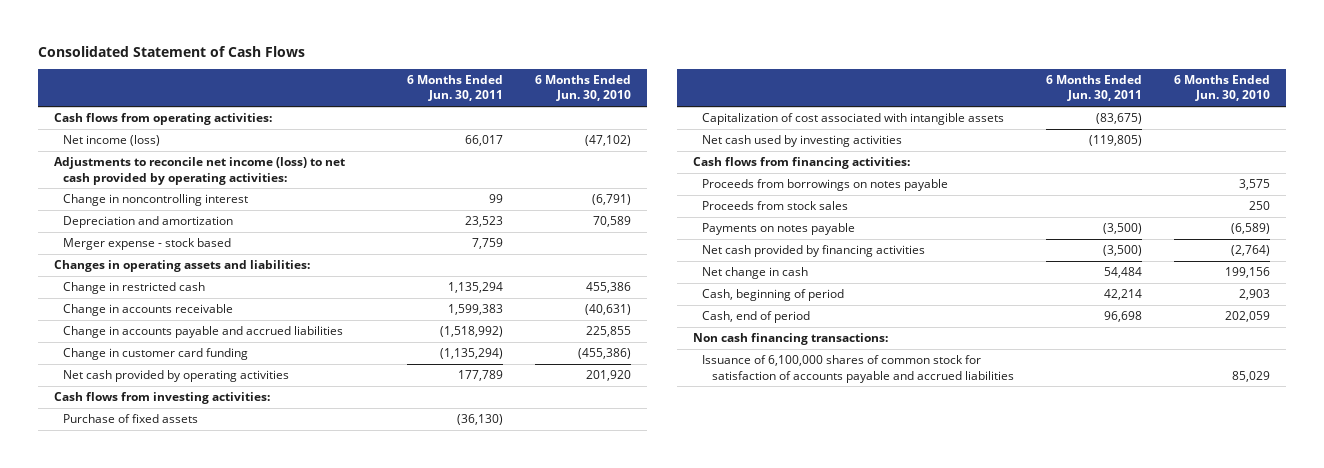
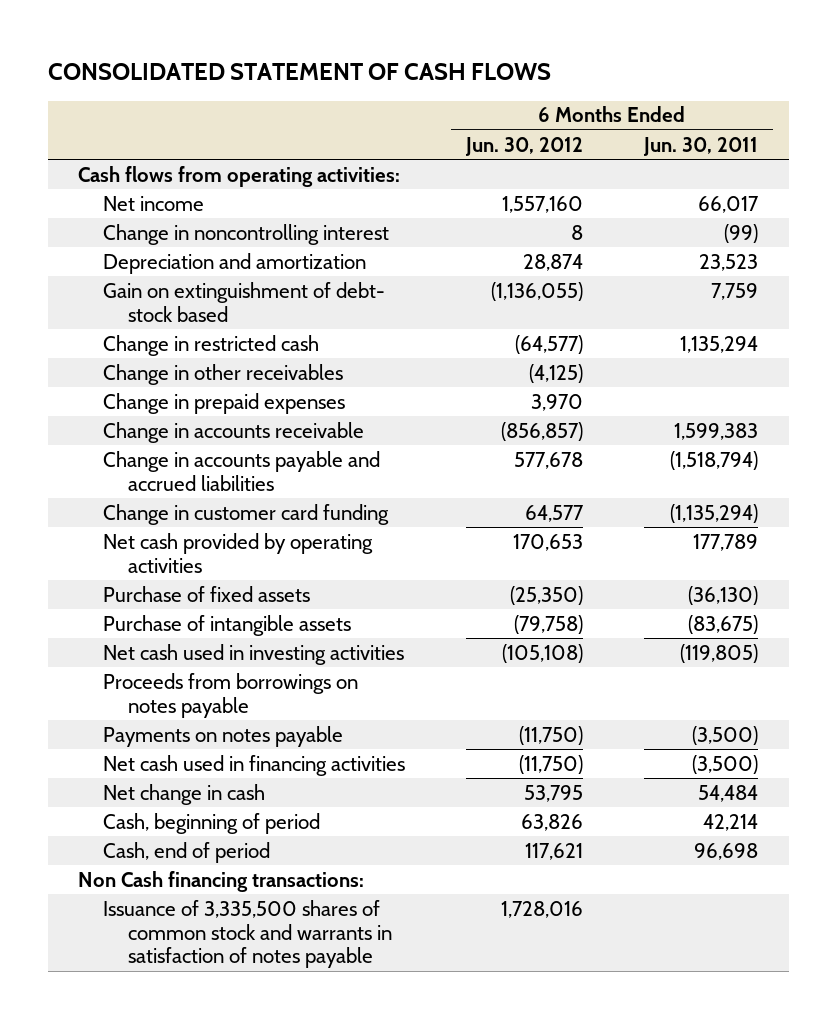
[37,45,305,57] Consolidated Statement of Cash Flows -> [47,62,551,80] CONSOLIDATED STATEMENT OF CASH FLOWS
[534,74,631,102] 6 Months Ended Jun. 30, 2010 -> none
none -> [465,136,584,156] Jun. 30, 2012
[54,157,346,185] Adjustments to reconcile net income (loss) to net cash provided by operating activities: -> none
[63,135,161,147] Net income (loss) -> [102,195,204,211] Net income
[488,194,503,204] 99 -> [724,223,759,243] (99)
[54,260,311,273] Changes in operating assets and liabilities: -> none
[63,238,232,251] Merger expense - stock based -> [102,281,385,322] Gain on extinguishment of debt- stock based
none -> [102,363,343,385] Change in other receivables
none -> [102,392,345,414] Change in prepaid expenses
[439,326,503,338] (1,518,992) -> [670,450,759,470] (1,518,794)
[54,392,271,405] Cash flows from investing activities: -> none
[693,157,911,170] Cash flows from financing activities: -> none
[702,113,1005,126] Capitalization of cost associated with intangible assets -> [102,614,351,636] Purchase of intangible assets
[702,135,903,148] Net cash used by investing activities -> [102,643,404,665] Net cash used in investing activities
[702,201,849,211] Proceeds from stock sales -> none
[702,245,926,258] Net cash provided by financing activities -> [102,754,405,776] Net cash used in financing activities
[702,355,1014,383] Issuance of 6,100,000 shares of common stock for satisfaction of accounts payable and accrued liabilities -> none
[693,333,889,346] Non cash financing transactions: -> [78,870,365,892] Non Cash financing transactions:
none -> [102,899,392,969] Issuance of 3,335,500 shares of common stock and warrants in satisfaction of notes payable

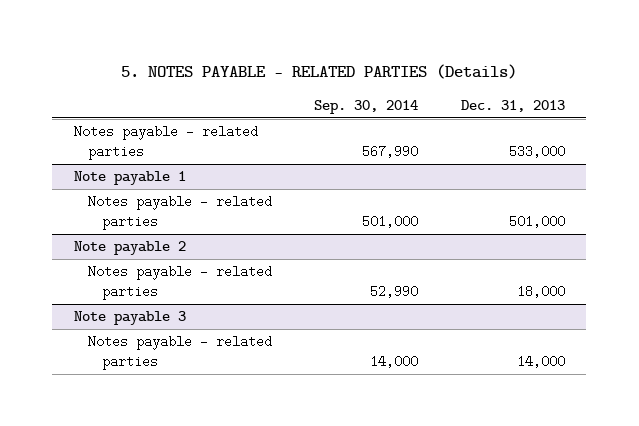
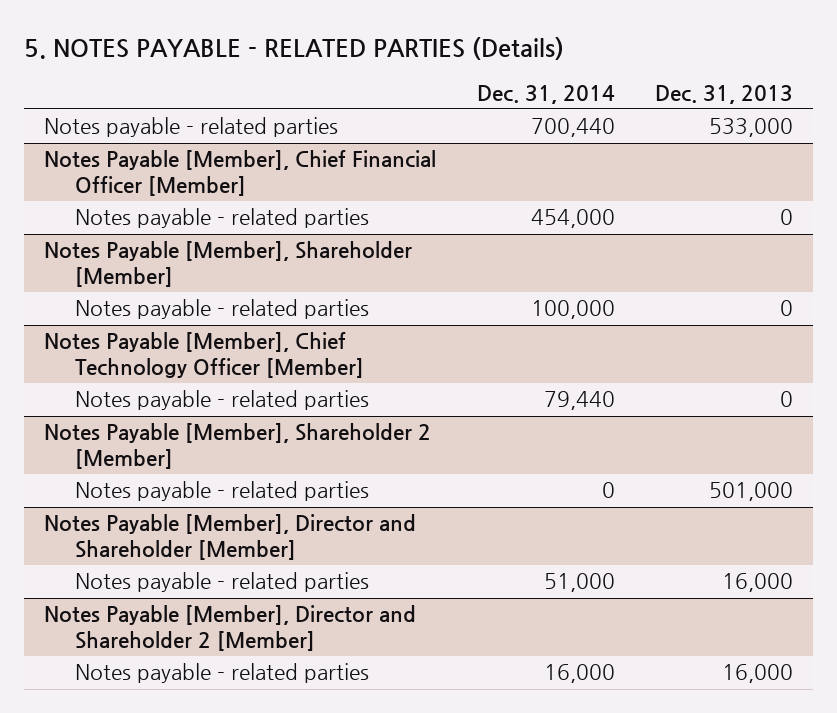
[314,100,419,115] Sep. 30, 2014 -> none
none -> [476,84,615,104] Dec. 31, 2014
[73,171,186,186] Note payable 1 -> none
none -> [44,150,437,197] Notes Payable [Member], Chief Financial Officer [Member]
none -> [75,208,370,229] Notes payable - related parties
none -> [44,241,413,288] Notes Payable [Member], Shareholder [Member]
none -> [75,299,370,320] Notes payable - related parties
none -> [44,332,365,379] Notes Payable [Member], Chief Technology Officer [Member]
none -> [75,390,370,411] Notes payable - related parties
none -> [44,423,432,470] Notes Payable [Member], Shareholder 2 [Member]
[73,241,186,256] Note payable 2 -> none
[73,311,186,326] Note payable 3 -> none
none -> [44,514,417,561] Notes Payable [Member], Director and Shareholder [Member]
[516,285,565,299] 18,000 -> [721,573,793,593] 16,000
none -> [44,605,417,652] Notes Payable [Member], Director and Shareholder 2 [Member]
[516,355,565,369] 14,000 -> [721,664,793,684] 16,000

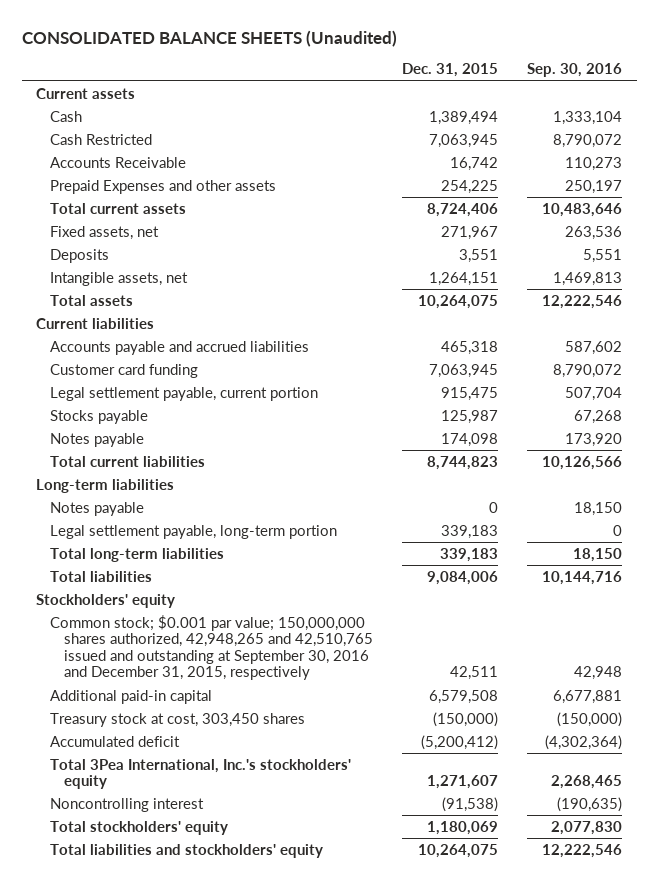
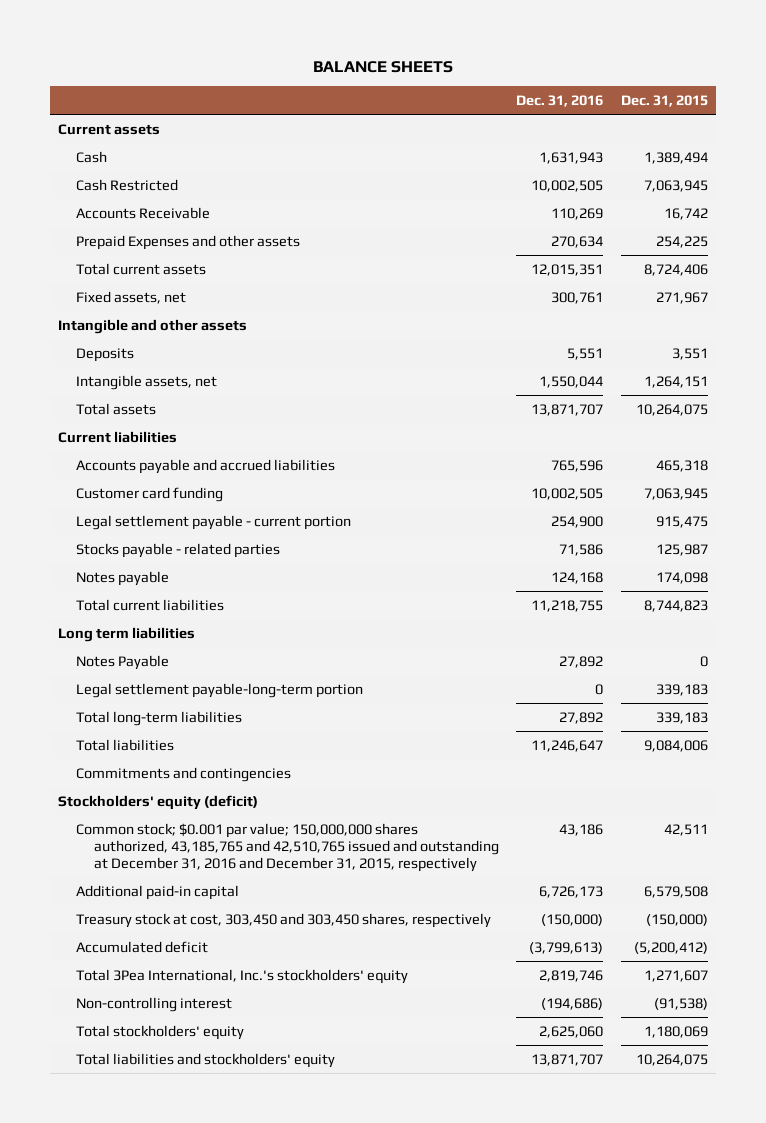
[21,29,397,47] CONSOLIDATED BALANCE SHEETS (Unaudited) -> [312,60,453,73] BALANCE SHEETS
[527,63,623,78] Sep. 30, 2016 -> none
none -> [516,94,604,107] Dec. 31, 2016
none -> [58,318,248,334] Intangible and other assets
[50,386,319,401] Legal settlement payable, current portion -> [76,514,352,530] Legal settlement payable - current portion
[50,409,149,424] Stocks payable -> [76,542,281,558] Stocks payable - related parties
[36,478,175,493] Long-term liabilities -> [58,626,196,642] Long term liabilities
[50,501,145,516] Notes payable -> [76,654,170,670] Notes Payable
[50,524,338,539] Legal settlement payable, long-term portion -> [76,682,364,698] Legal settlement payable-long-term portion
none -> [76,766,292,782] Commitments and contingencies
[36,593,176,608] Stockholders' equity -> [58,794,259,810] Stockholders' equity (deficit)
[50,614,374,681] Common stock; $0.001 par value; 150,000,000 shares authorized, 42,948,265 and 42,510,765 issued and outstanding at September 30, 2016 and December 31, 2015, respectively -> [76,822,500,873] Common stock; $0.001 par value; 150,000,000 shares authorized, 43,185,765 and 42,510,765 issued and outstanding at December 31, 2016 and December 31, 2015, respectively
[50,712,306,727] Treasury stock at cost, 303,450 shares -> [76,912,492,928] Treasury stock at cost, 303,450 and 303,450 shares, respectively
[50,797,205,812] Noncontrolling interest -> [76,996,233,1012] Non-controlling interest

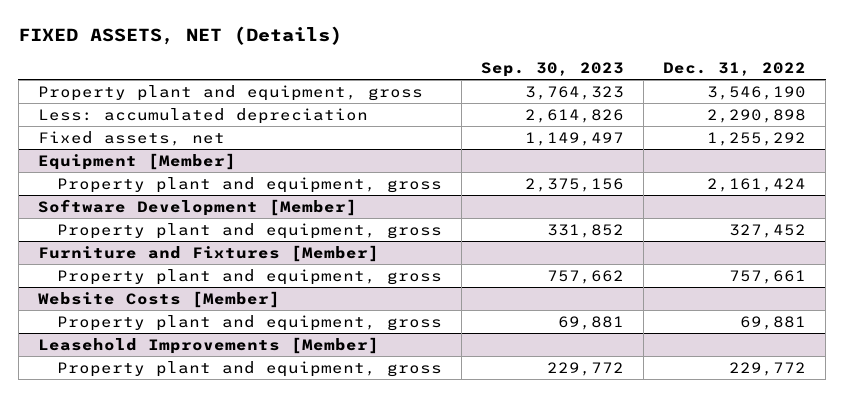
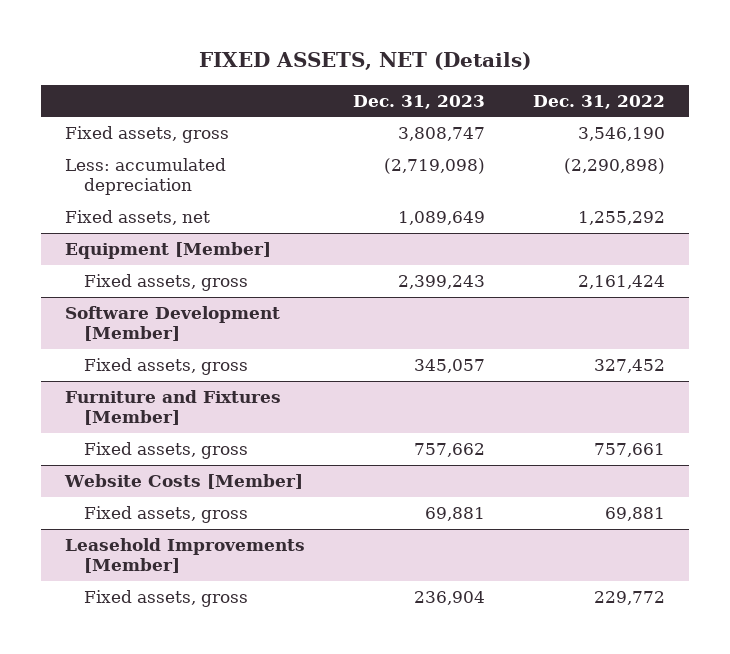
[481,62,625,78] Sep. 30, 2023 -> none
none -> [352,94,485,109] Dec. 31, 2023
[37,84,423,101] Property plant and equipment, gross -> [64,126,229,144] Fixed assets, gross
[707,108,807,123] 2,290,898 -> [564,158,666,175] (2,290,898)
[57,176,443,193] Property plant and equipment, gross -> [83,274,248,292] Fixed assets, gross
[57,222,443,239] Property plant and equipment, gross -> [83,358,248,376] Fixed assets, gross
[57,268,443,285] Property plant and equipment, gross -> [83,442,248,460] Fixed assets, gross
[57,314,443,331] Property plant and equipment, gross -> [83,506,248,524] Fixed assets, gross
[57,360,443,377] Property plant and equipment, gross -> [83,590,248,608] Fixed assets, gross

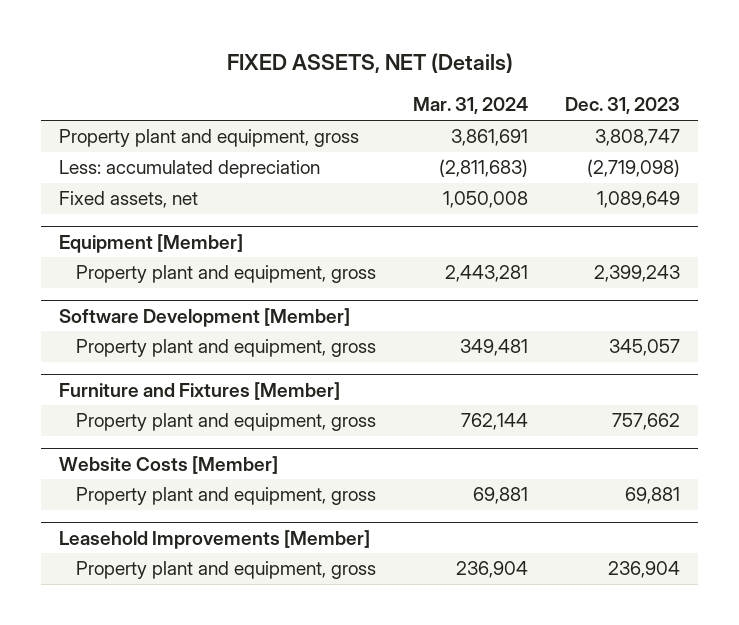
[533,94,666,109] Dec. 31, 2022 -> none
none -> [412,97,528,115] Mar. 31, 2024
[64,126,229,144] Fixed assets, gross -> [59,129,360,148] Property plant and equipment, gross
[83,274,248,292] Fixed assets, gross -> [75,265,376,284] Property plant and equipment, gross
[83,358,248,376] Fixed assets, gross -> [75,339,376,358] Property plant and equipment, gross
[83,442,248,460] Fixed assets, gross -> [75,413,376,432] Property plant and equipment, gross
[83,506,248,524] Fixed assets, gross -> [75,487,376,506] Property plant and equipment, gross
[83,590,248,608] Fixed assets, gross -> [75,561,376,580] Property plant and equipment, gross

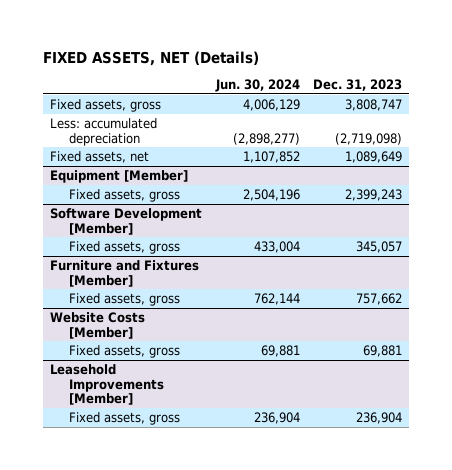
[412,97,528,115] Mar. 31, 2024 -> none
none -> [214,79,300,93] Jun. 30, 2024
[59,129,360,148] Property plant and equipment, gross -> [50,98,162,112] Fixed assets, gross
[75,265,376,284] Property plant and equipment, gross -> [69,188,181,202] Fixed assets, gross
[75,339,376,358] Property plant and equipment, gross -> [69,240,181,254] Fixed assets, gross
[75,413,376,432] Property plant and equipment, gross -> [69,292,181,306] Fixed assets, gross
[75,487,376,506] Property plant and equipment, gross -> [69,344,181,358] Fixed assets, gross
[75,561,376,580] Property plant and equipment, gross -> [69,411,181,425] Fixed assets, gross

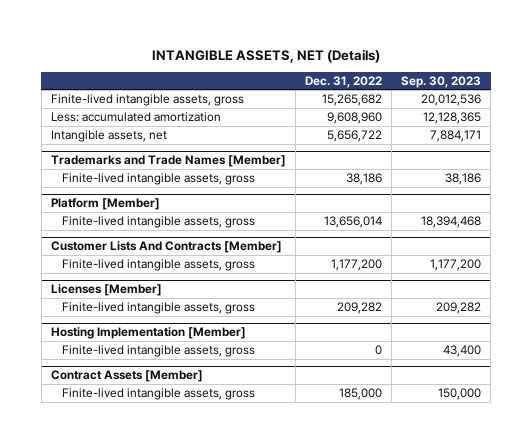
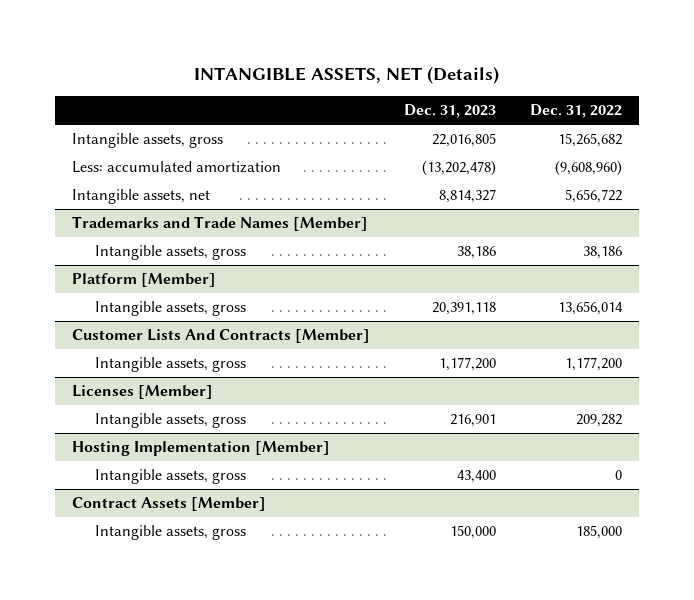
[401,75,482,88] Sep. 30, 2023 -> none
none -> [404,104,497,119] Dec. 31, 2023
[50,93,244,106] Finite-lived intangible assets, gross -> [72,133,224,149] Intangible assets, gross
[327,111,383,124] 9,608,960 -> [554,160,622,177] (9,608,960)
[61,172,255,185] Finite-lived intangible assets, gross -> [94,245,246,261] Intangible assets, gross
[61,215,255,228] Finite-lived intangible assets, gross -> [94,301,246,317] Intangible assets, gross
[61,258,255,271] Finite-lived intangible assets, gross -> [94,357,246,373] Intangible assets, gross
[61,301,255,314] Finite-lived intangible assets, gross -> [94,413,246,429] Intangible assets, gross
[61,344,255,357] Finite-lived intangible assets, gross -> [94,469,246,485] Intangible assets, gross
[61,387,255,400] Finite-lived intangible assets, gross -> [94,525,246,541] Intangible assets, gross

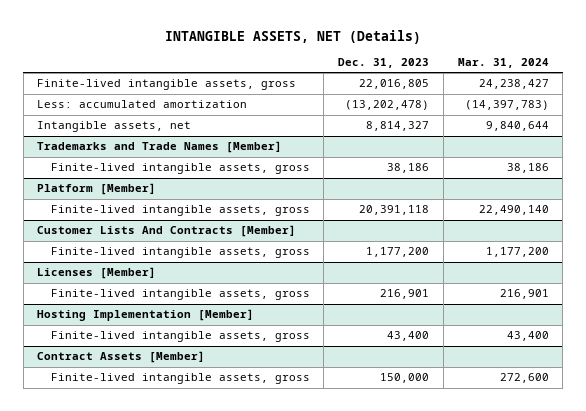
[529,104,622,119] Dec. 31, 2022 -> none
none -> [457,58,549,69] Mar. 31, 2024
[72,133,224,149] Intangible assets, gross -> [37,79,297,91] Finite-lived intangible assets, gross
[94,245,246,261] Intangible assets, gross -> [50,163,310,175] Finite-lived intangible assets, gross
[94,301,246,317] Intangible assets, gross -> [50,205,310,217] Finite-lived intangible assets, gross
[94,357,246,373] Intangible assets, gross -> [50,247,310,259] Finite-lived intangible assets, gross
[94,413,246,429] Intangible assets, gross -> [50,289,310,301] Finite-lived intangible assets, gross
[94,469,246,485] Intangible assets, gross -> [50,331,310,343] Finite-lived intangible assets, gross
[94,525,246,541] Intangible assets, gross -> [50,373,310,385] Finite-lived intangible assets, gross

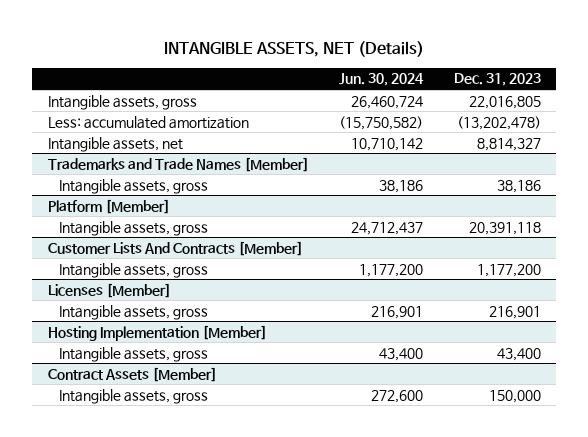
[457,58,549,69] Mar. 31, 2024 -> none
none -> [339,73,425,87] Jun. 30, 2024
[37,79,297,91] Finite-lived intangible assets, gross -> [47,94,197,110] Intangible assets, gross
[50,163,310,175] Finite-lived intangible assets, gross -> [59,178,209,194] Intangible assets, gross
[50,205,310,217] Finite-lived intangible assets, gross -> [59,220,209,236] Intangible assets, gross
[50,247,310,259] Finite-lived intangible assets, gross -> [59,262,209,278] Intangible assets, gross
[50,289,310,301] Finite-lived intangible assets, gross -> [59,304,209,320] Intangible assets, gross
[50,331,310,343] Finite-lived intangible assets, gross -> [59,346,209,362] Intangible assets, gross
[50,373,310,385] Finite-lived intangible assets, gross -> [59,388,209,404] Intangible assets, gross

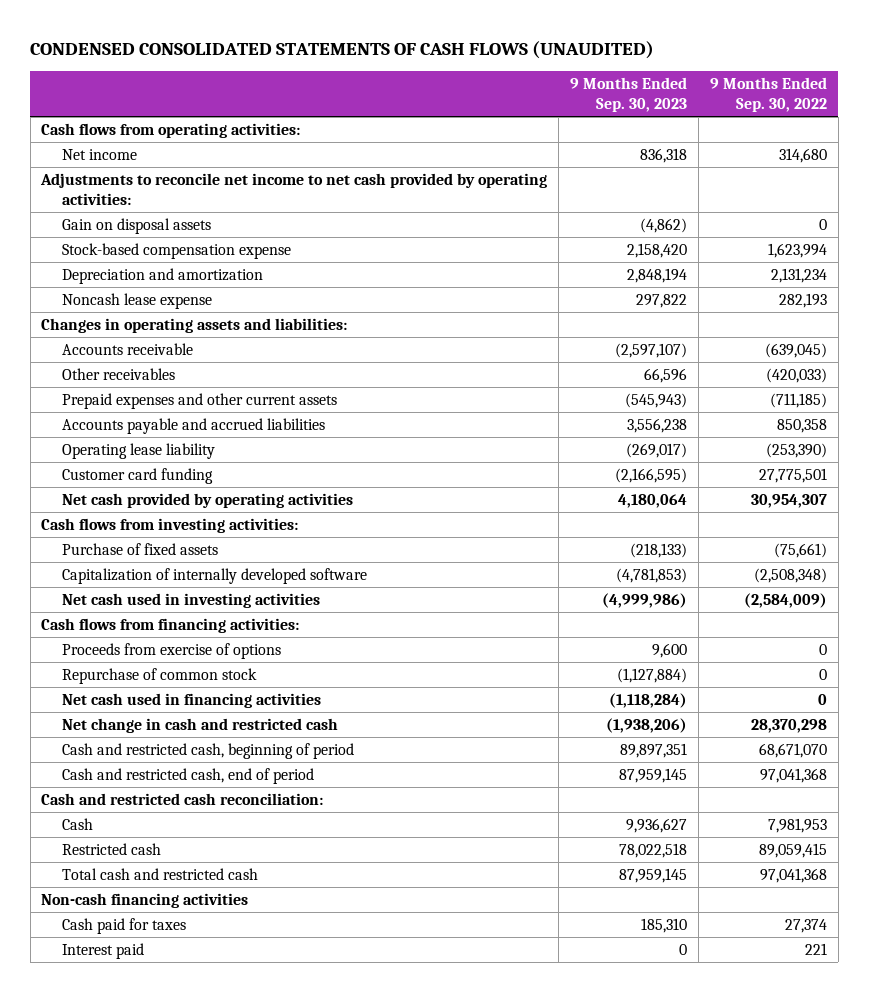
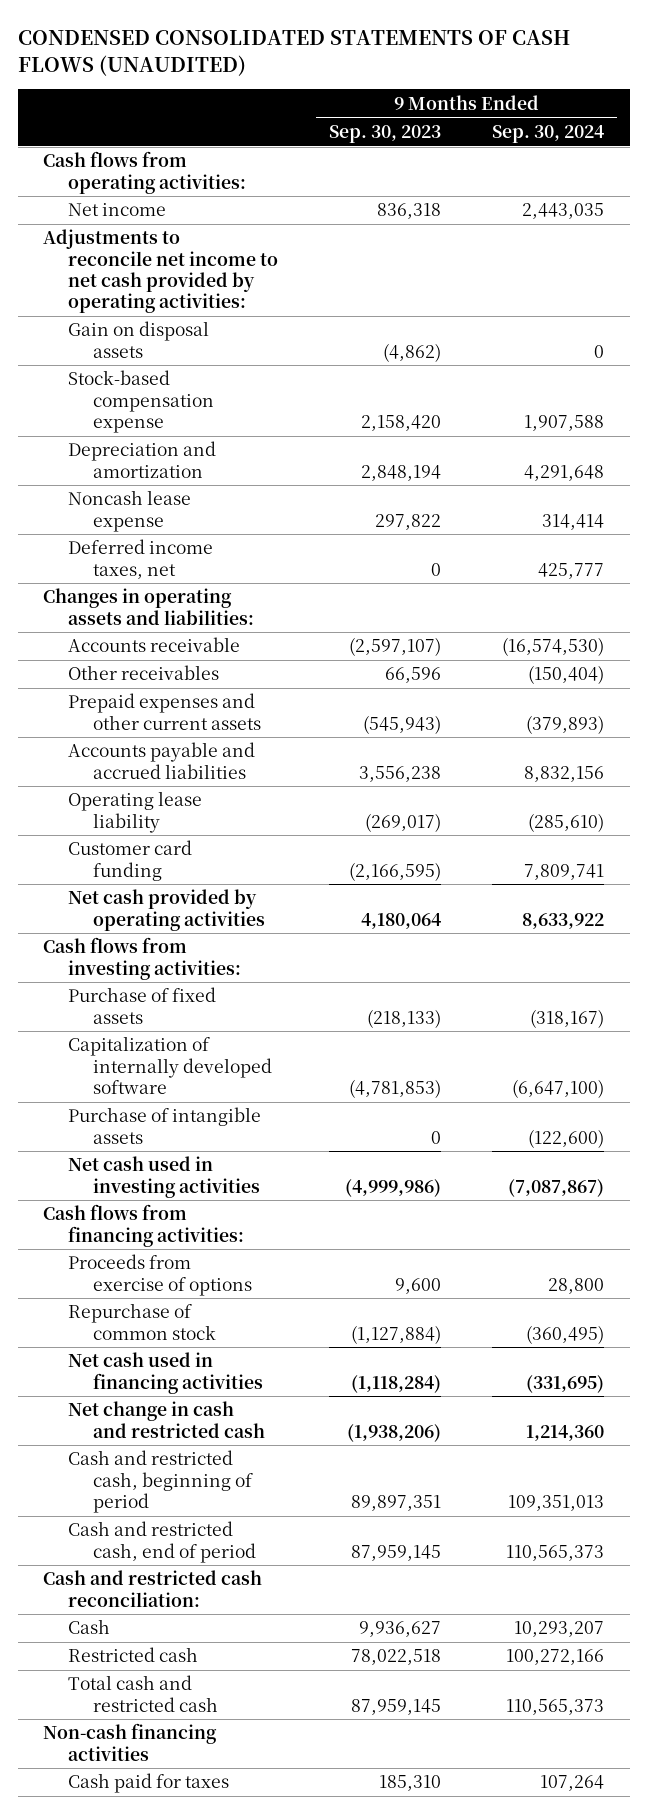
[710,77,828,112] 9 Months Ended Sep. 30, 2022 -> none
none -> [492,124,605,143] Sep. 30, 2024
none -> [68,539,214,579] Deferred income taxes, net
none -> [68,1107,262,1144] Purchase of intangible assets
[62,943,145,960] Interest paid -> none

